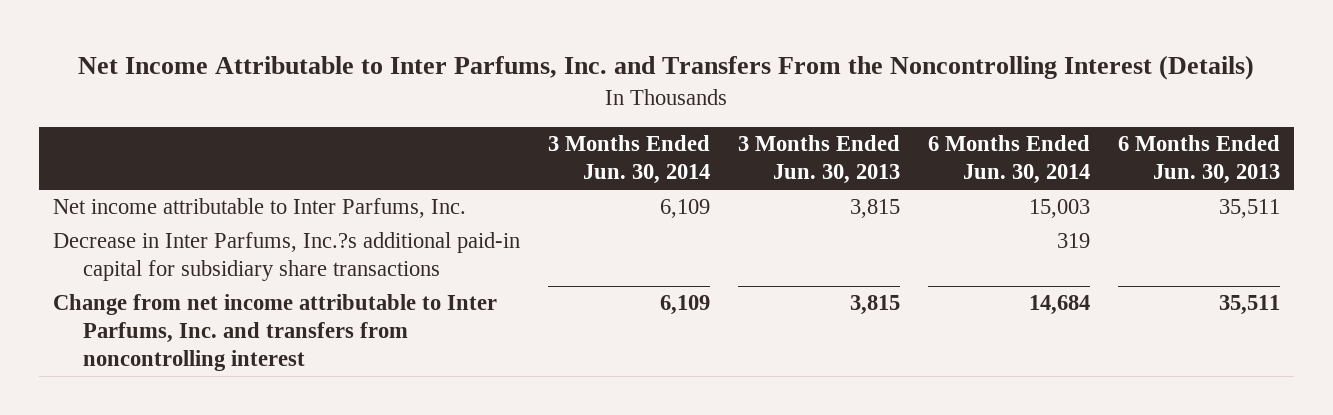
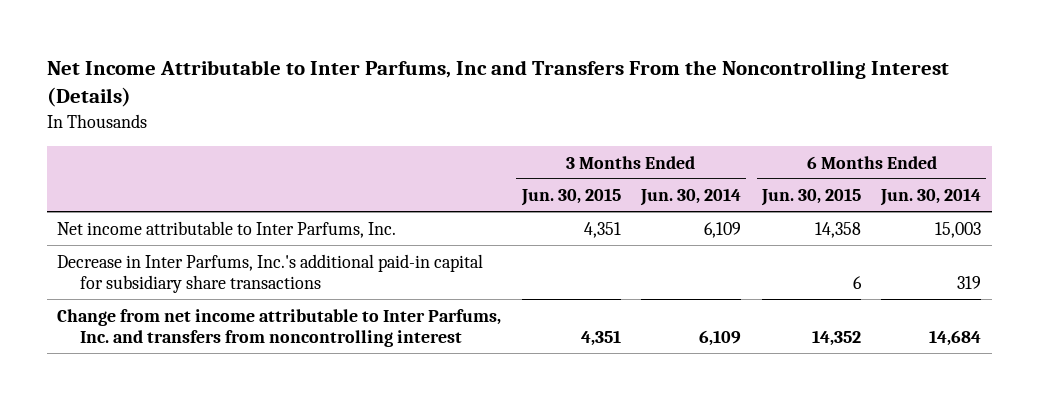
[78,55,1255,81] Net Income Attributable to Inter Parfums, Inc. and Transfers From the Noncontrolling Interest (Details) -> [46,59,949,108] Net Income Attributable to Inter Parfums, Inc and Transfers From the Noncontrolling Interest (Details)
[737,135,900,185] 3 Months Ended Jun. 30, 2013 -> none
[1117,135,1280,185] 6 Months Ended Jun. 30, 2013 -> none
none -> [520,188,621,207] Jun. 30, 2015
none -> [760,188,861,207] Jun. 30, 2015
[53,232,521,282] Decrease in Inter Parfums, Inc.?s additional paid-in capital for subsidiary share transactions -> [56,253,483,293] Decrease in Inter Parfums, Inc.'s additional paid-in capital for subsidiary share transactions

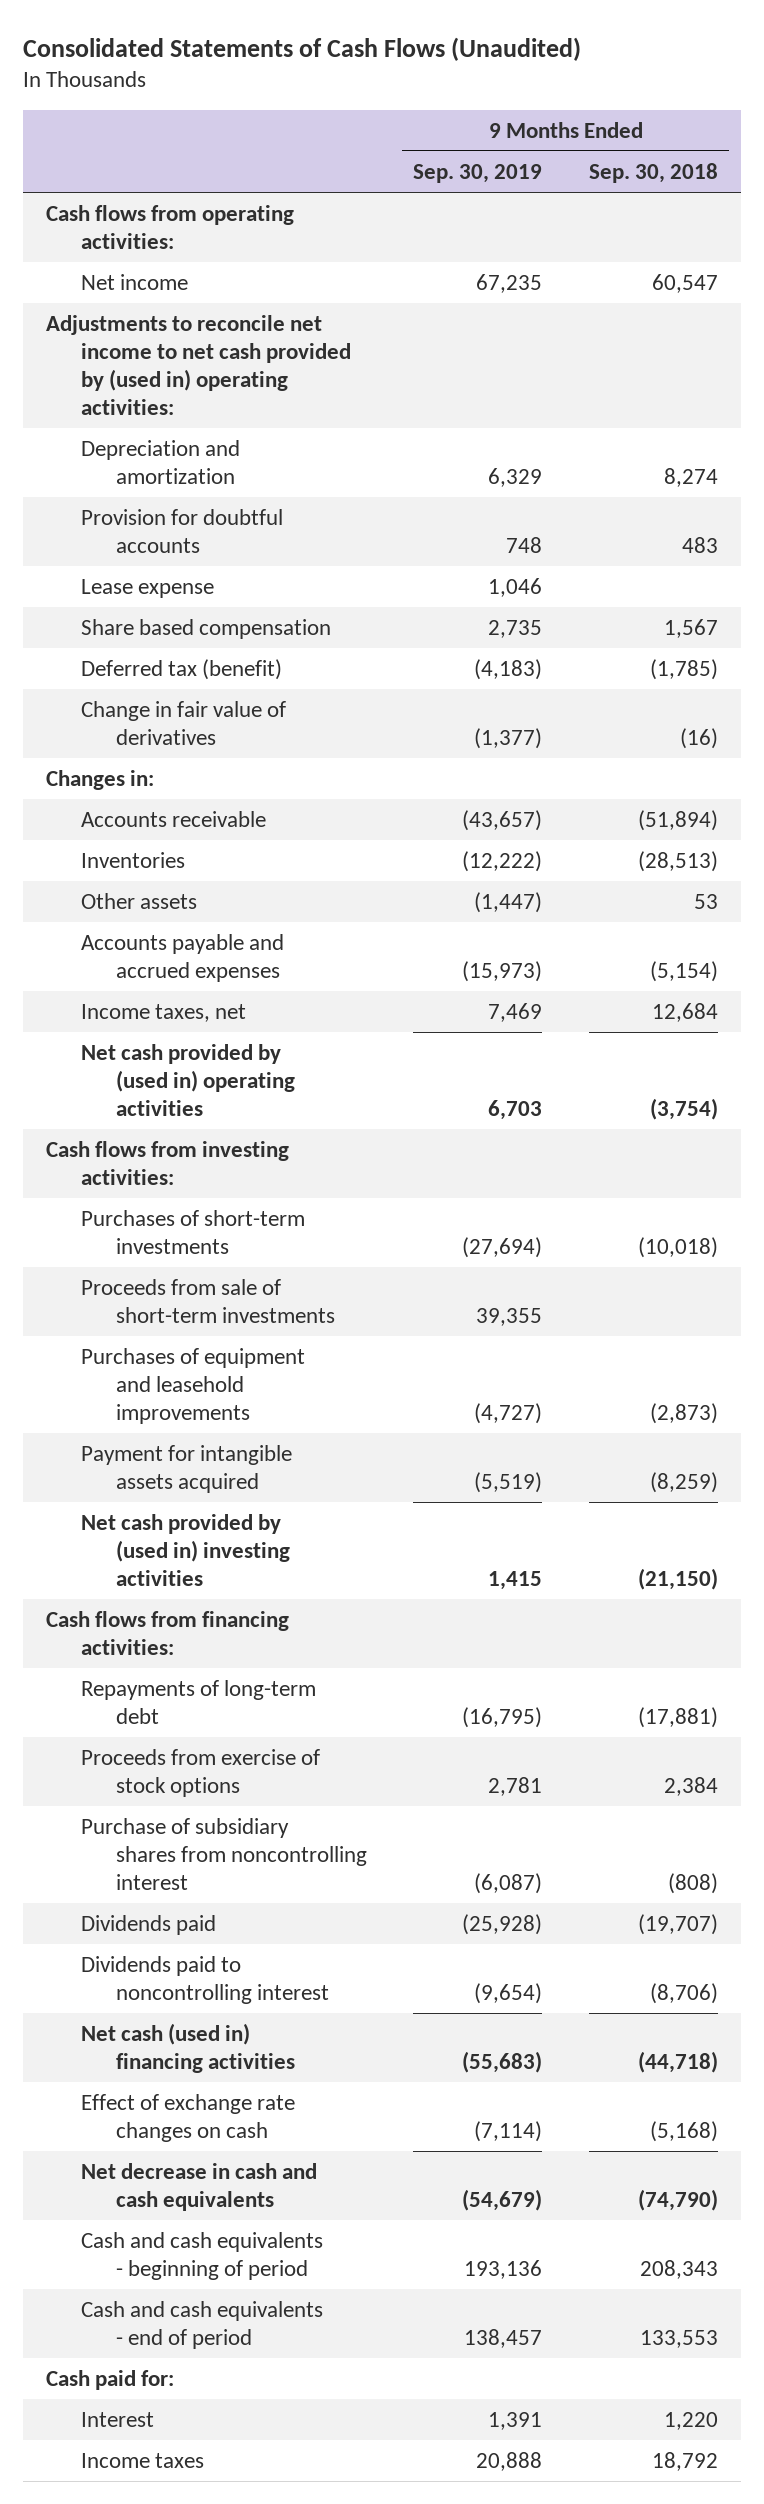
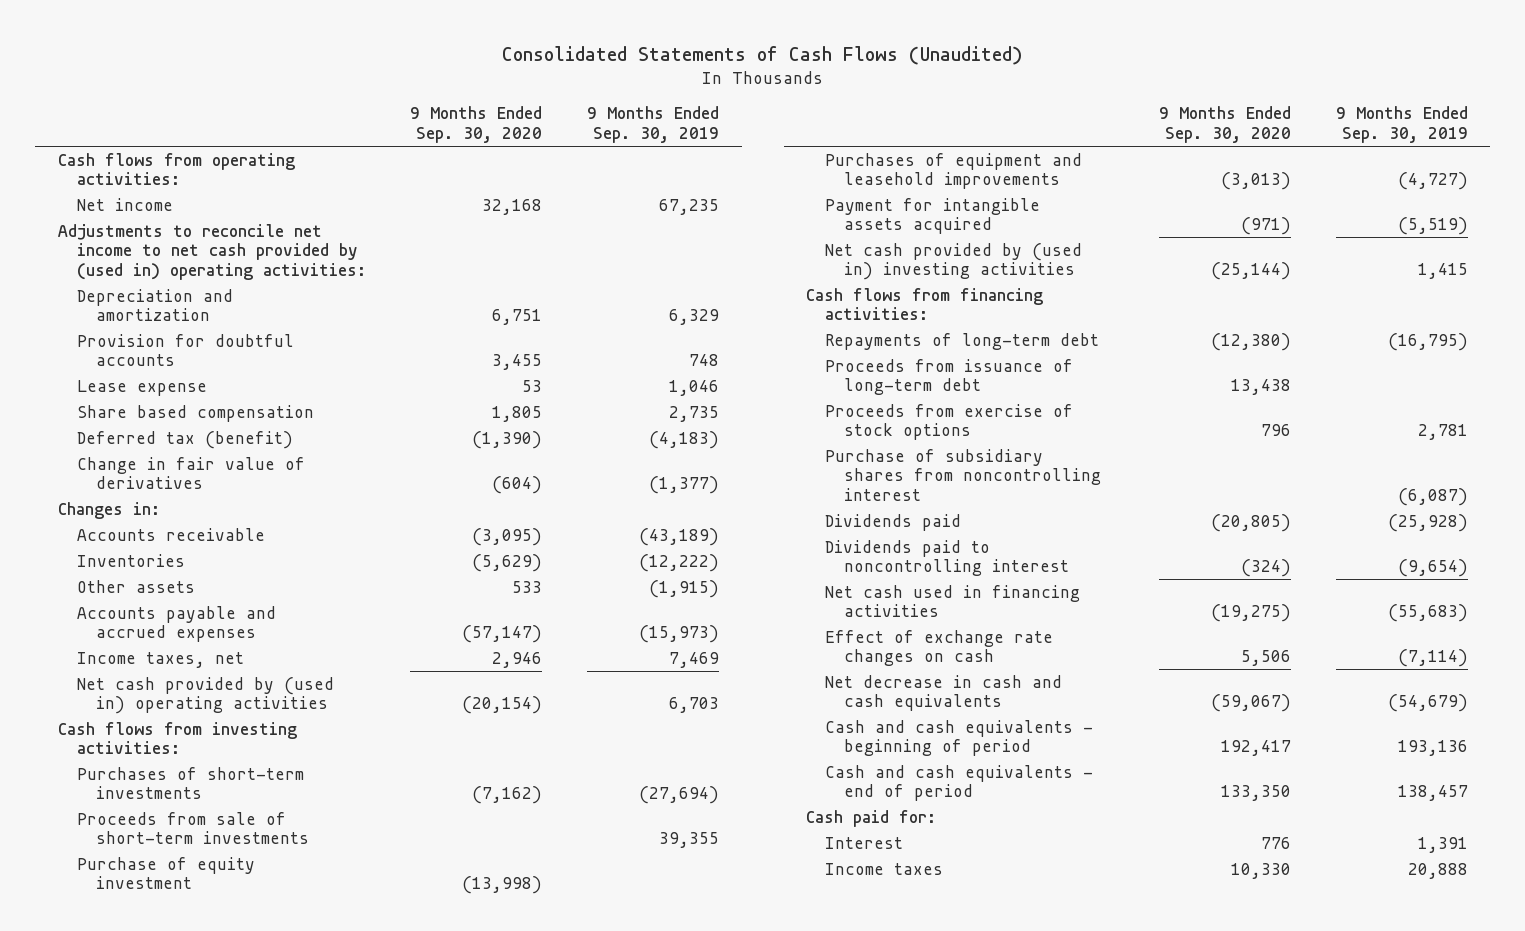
[588,162,718,183] Sep. 30, 2018 -> none
none -> [410,106,543,144] 9 Months Ended Sep. 30, 2020
[462,809,543,831] (43,657) -> [639,527,720,546] (43,189)
[474,891,543,913] (1,447) -> [649,579,720,598] (1,915)
none -> [76,856,255,890] Purchase of equity investment
none -> [825,358,1074,396] Proceeds from issuance of long-term debt
[80,2022,296,2073] Net cash (used in) financing activities -> [825,584,1081,618] Net cash used in financing activities

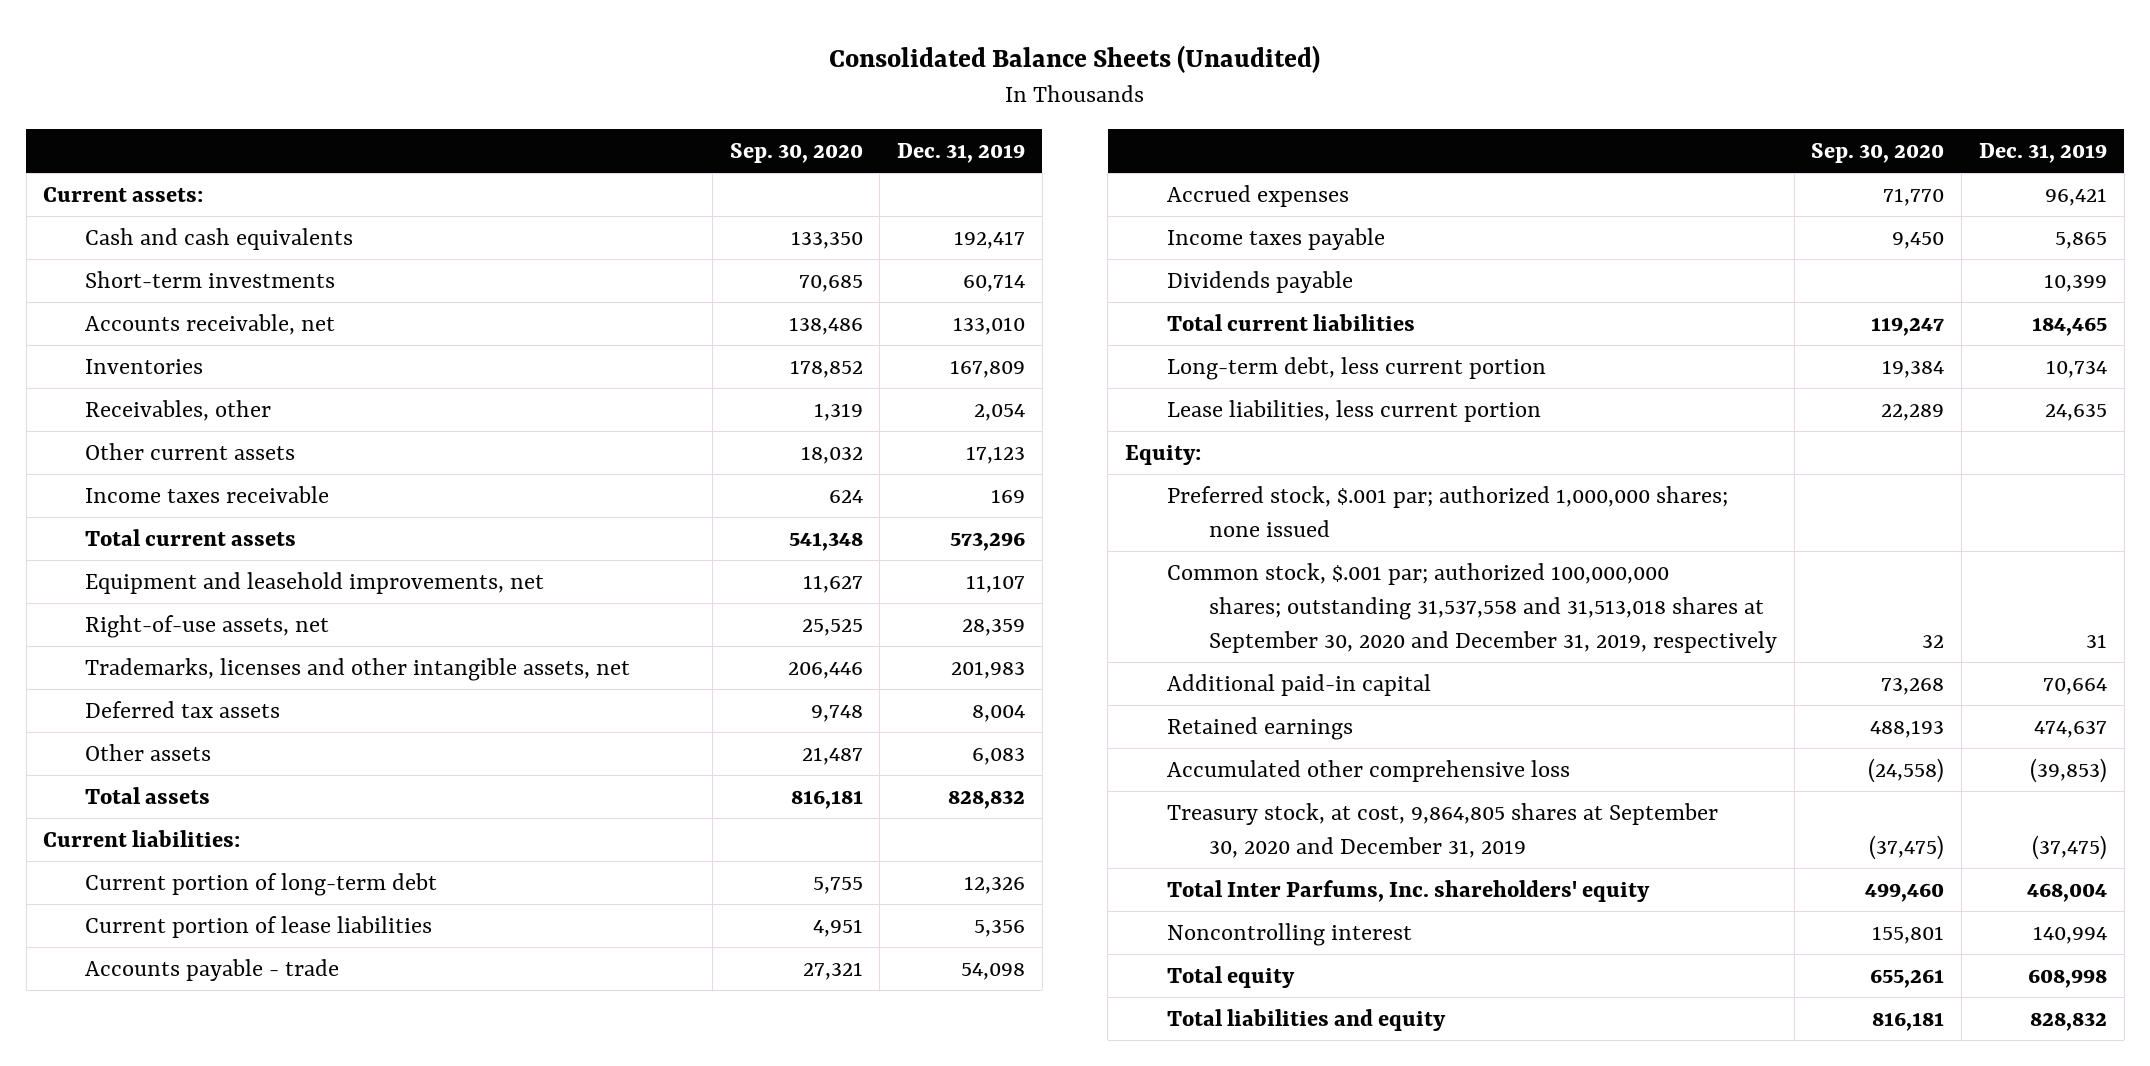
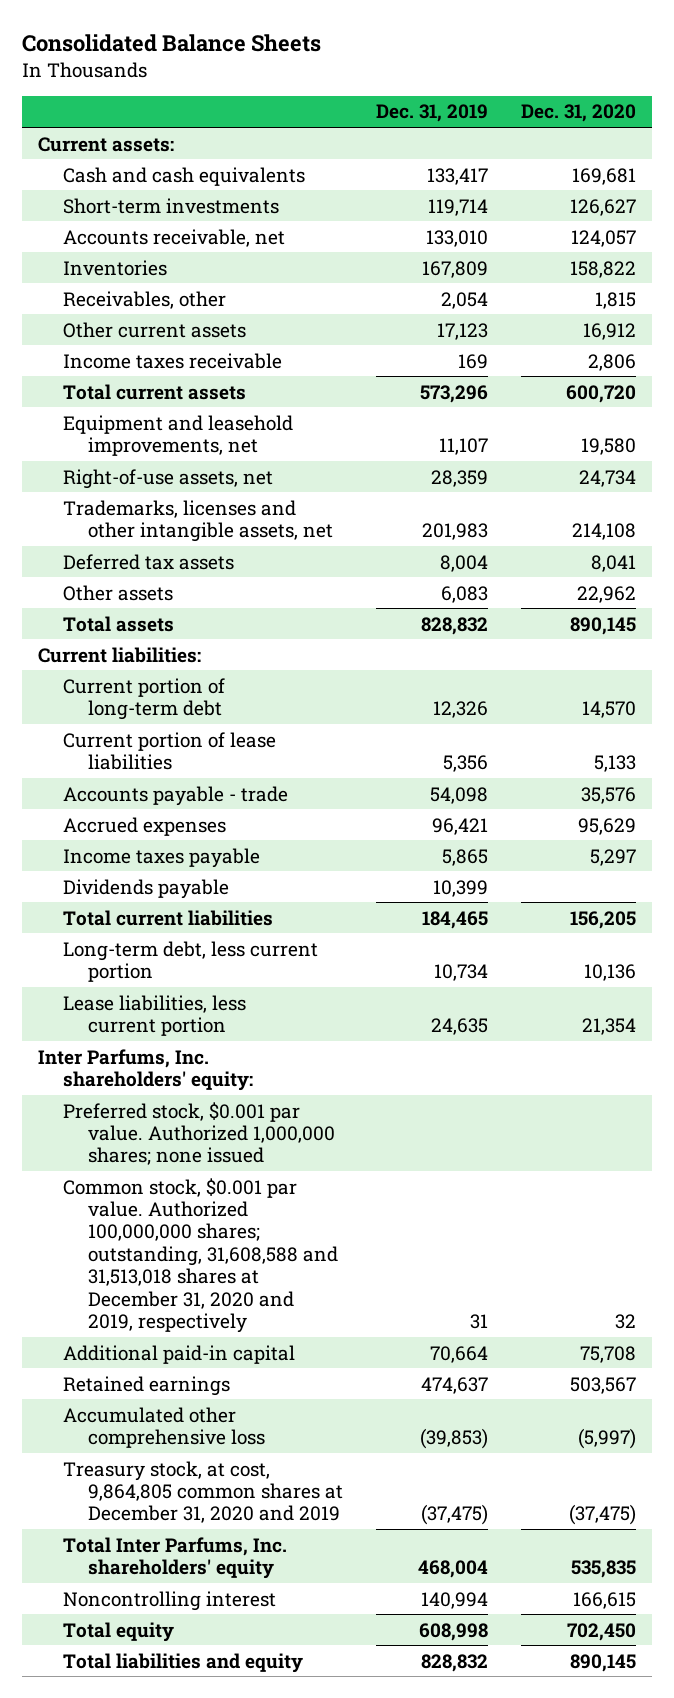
[829,44,1321,73] Consolidated Balance Sheets (Unaudited) -> [21,34,321,53] Consolidated Balance Sheets
[729,142,863,163] Sep. 30, 2020 -> none
none -> [520,104,636,123] Dec. 31, 2020
[954,231,1026,250] 192,417 -> [426,167,488,185] 133,417
[963,274,1026,293] 60,714 -> [427,198,488,216] 119,714
[1125,445,1202,466] Equity: -> none
none -> [38,1048,254,1091] Inter Parfums, Inc. shareholders' equity:
[1167,486,1729,537] Preferred stock, $.001 par; authorized 1,000,000 shares; none issued -> [63,1101,336,1166] Preferred stock, $0.001 par value. Authorized 1,000,000 shares; none issued
[1167,563,1777,653] Common stock, $.001 par; authorized 100,000,000 shares; outstanding 31,537,558 and 31,513,018 shares at September 30, 2020 and December 31, 2019, respectively -> [63,1177,339,1334] Common stock, $0.001 par value. Authorized 100,000,000 shares; outstanding, 31,608,588 and 31,513,018 shares at December 31, 2020 and 2019, respectively
[1167,803,1719,858] Treasury stock, at cost, 9,864,805 shares at September 30, 2020 and December 31, 2019 -> [63,1460,344,1524] Treasury stock, at cost, 9,864,805 common shares at December 31, 2020 and 2019

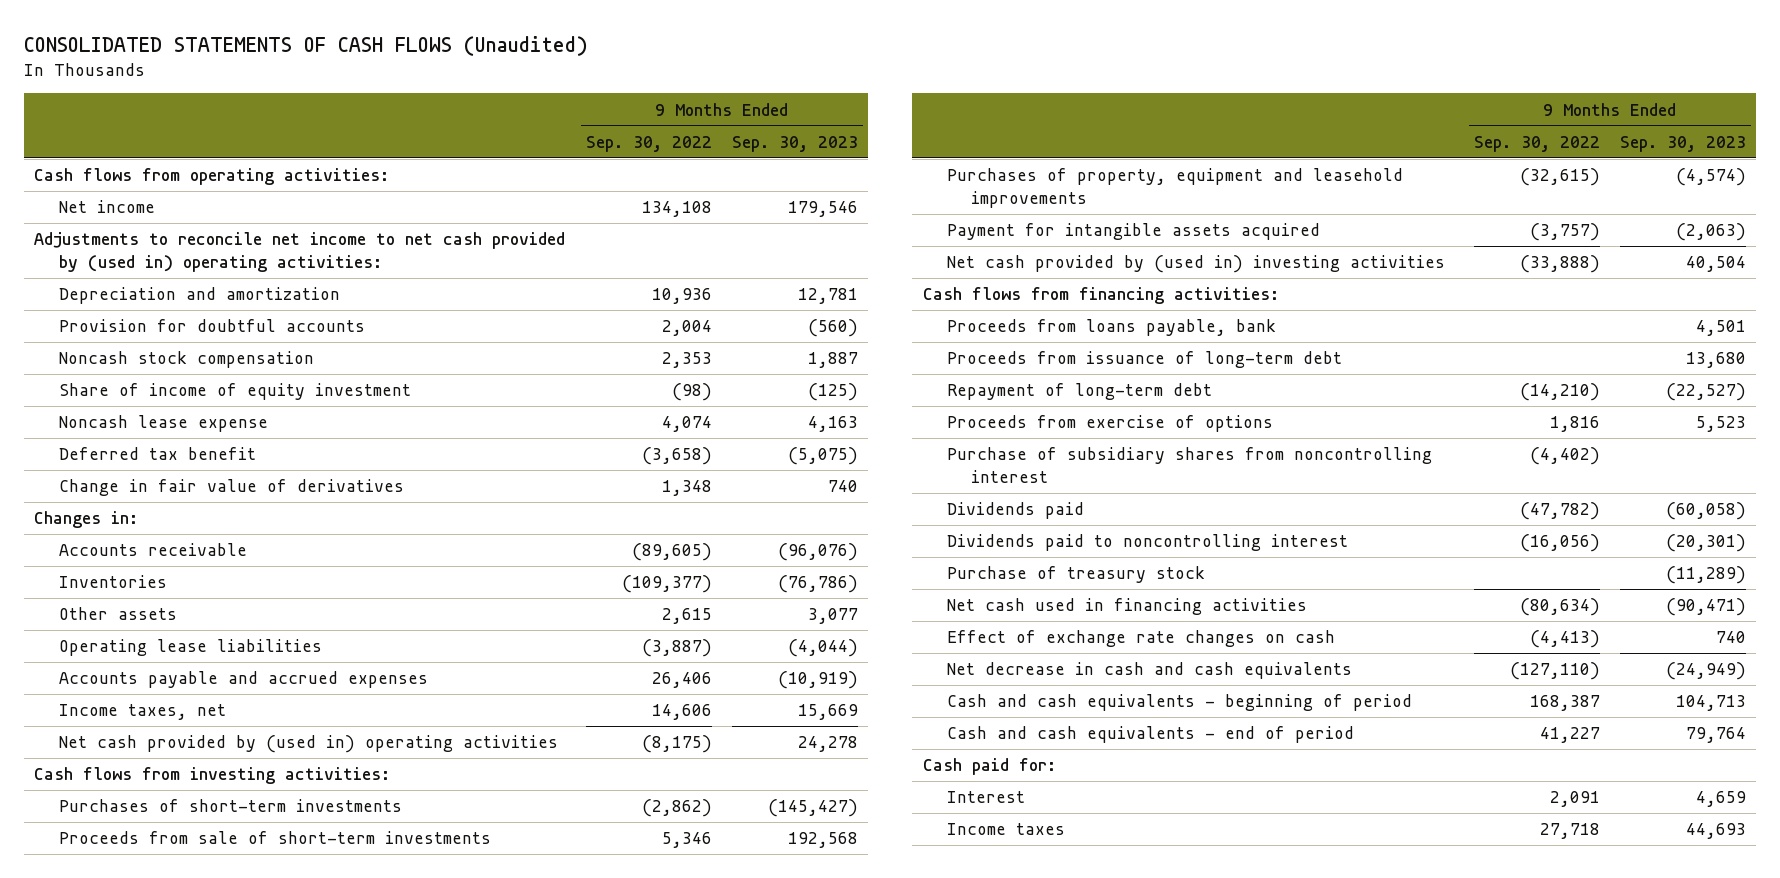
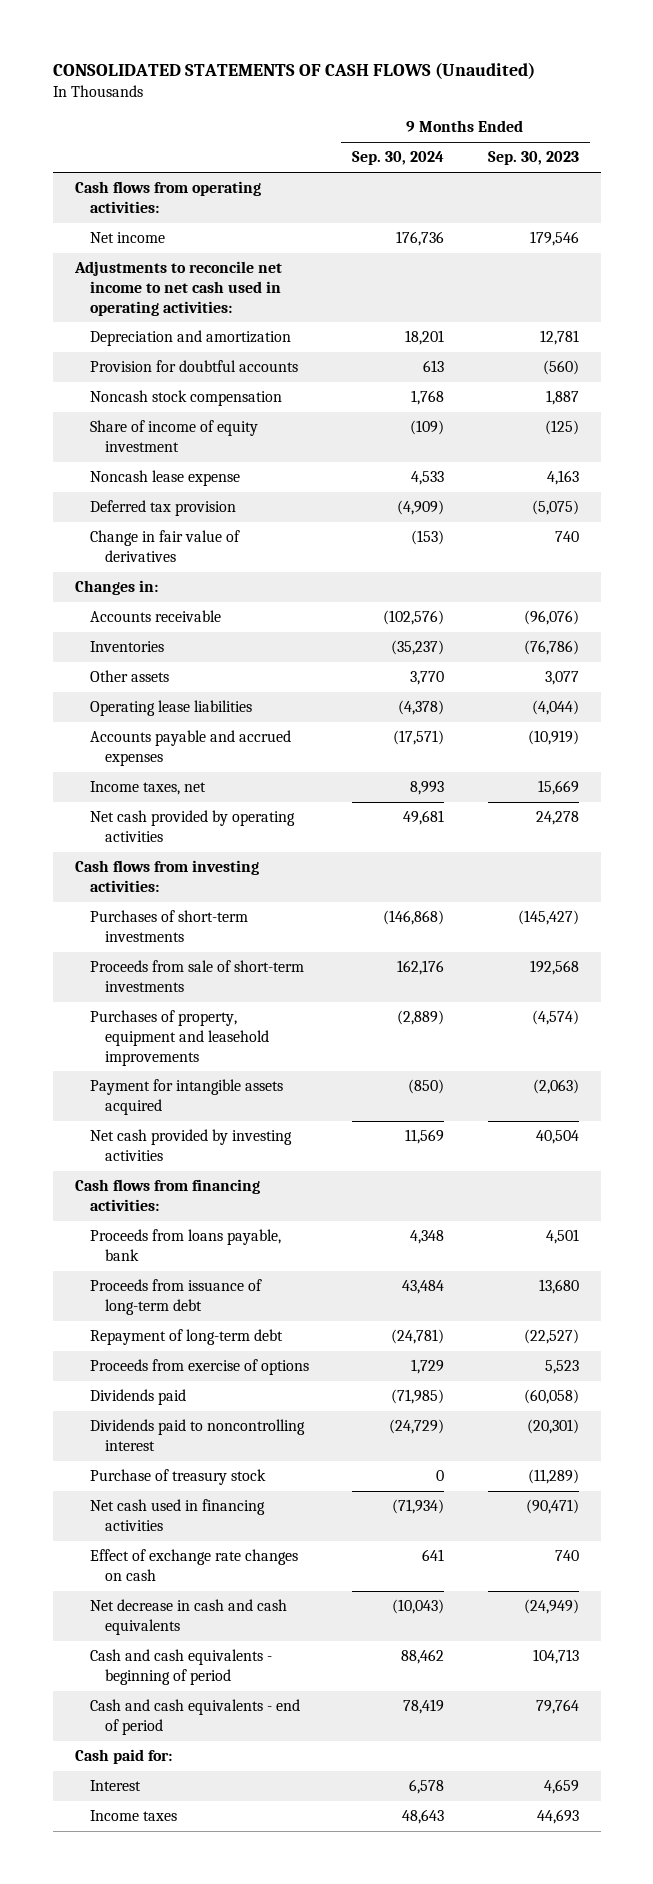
[585,135,712,152] Sep. 30, 2022 -> none
none -> [352,151,445,166] Sep. 30, 2024
[34,232,566,273] Adjustments to reconcile net income to net cash provided by (used in) operating activities: -> [73,261,282,316] Adjustments to reconcile net income to net cash used in operating activities:
[58,447,256,461] Deferred tax benefit -> [89,500,236,517] Deferred tax provision
[58,735,558,754] Net cash provided by (used in) operating activities -> [89,810,295,842] Net cash provided by operating activities
[946,255,1445,274] Net cash provided by (used in) investing activities -> [89,1129,292,1161] Net cash provided by investing activities
[946,447,1432,484] Purchase of subsidiary shares from noncontrolling interest -> none

